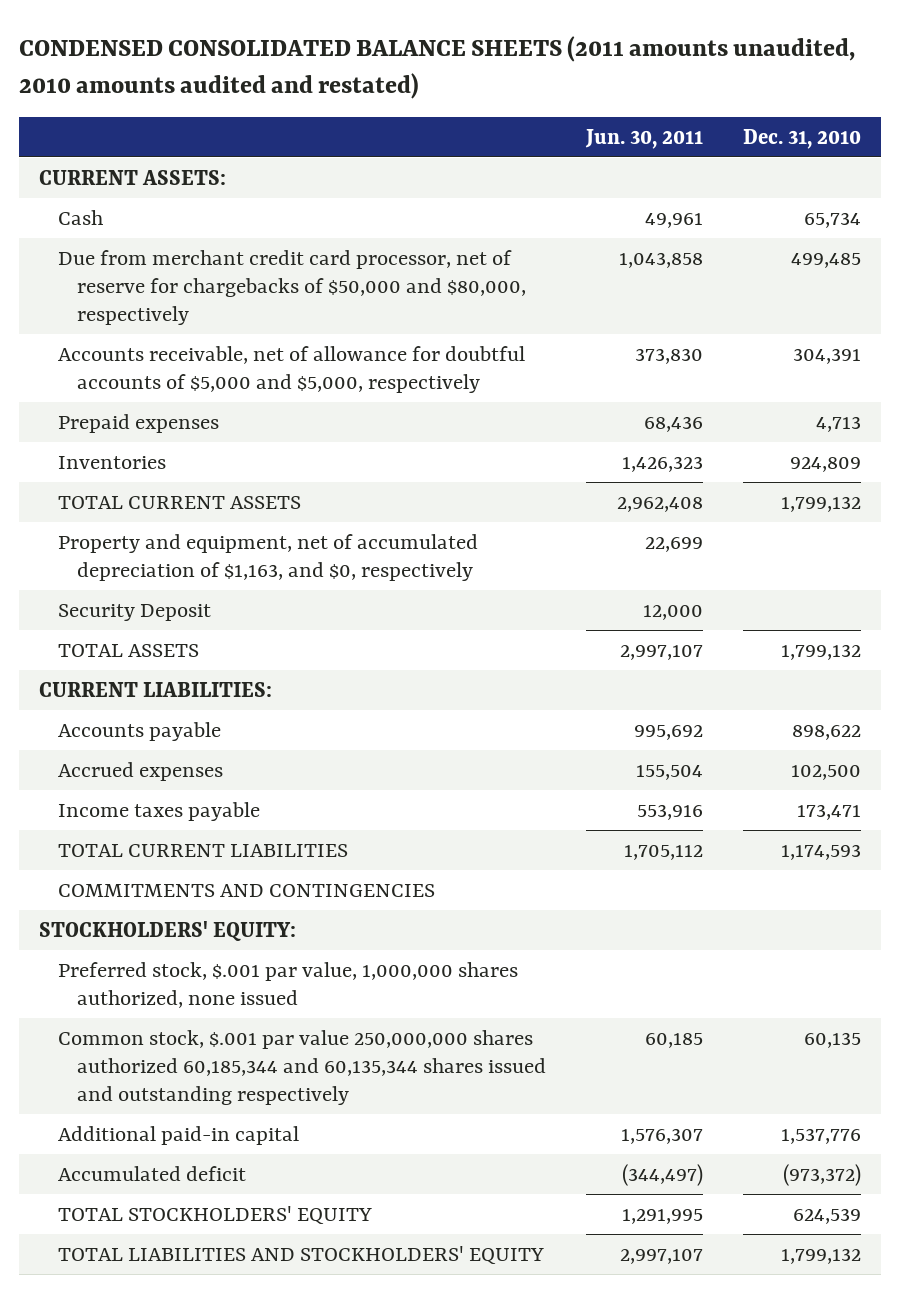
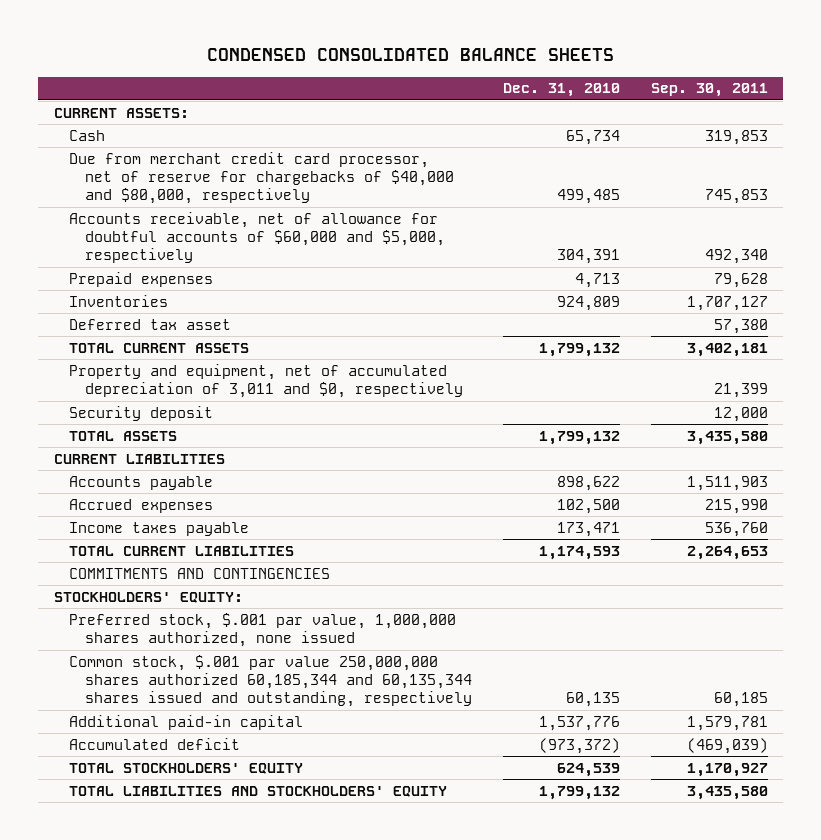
[19,36,856,100] CONDENSED CONSOLIDATED BALANCE SHEETS (2011 amounts unaudited, 2010 amounts audited and restated) -> [206,48,614,62] CONDENSED CONSOLIDATED BALANCE SHEETS
[585,128,704,149] Jun. 30, 2011 -> none
none -> [650,83,768,98] Sep. 30, 2011
[58,249,527,326] Due from merchant credit card processor, net of reserve for chargebacks of $50,000 and $80,000, respectively -> [69,151,454,205] Due from merchant credit card processor, net of reserve for chargebacks of $40,000 and $80,000, respectively
[58,345,526,393] Accounts receivable, net of allowance for doubtful accounts of $5,000 and $5,000, respectively -> [69,211,445,264] Accounts receivable, net of allowance for doubtful accounts of $60,000 and $5,000, respectively
none -> [69,318,232,330] Deferred tax asset
[58,533,479,581] Property and equipment, net of accumulated depreciation of $1,163, and $0, respectively -> [69,363,463,399] Property and equipment, net of accumulated depreciation of 3,011 and $0, respectively
[58,603,212,621] Security Deposit -> [69,405,214,421] Security deposit
[39,681,273,697] CURRENT LIABILITIES: -> [53,453,225,464] CURRENT LIABILITIES
[58,1029,547,1106] Common stock, $.001 par value 250,000,000 shares authorized 60,185,344 and 60,135,344 shares issued and outstanding respectively -> [69,654,472,708] Common stock, $.001 par value 250,000,000 shares authorized 60,185,344 and 60,135,344 shares issued and outstanding, respectively

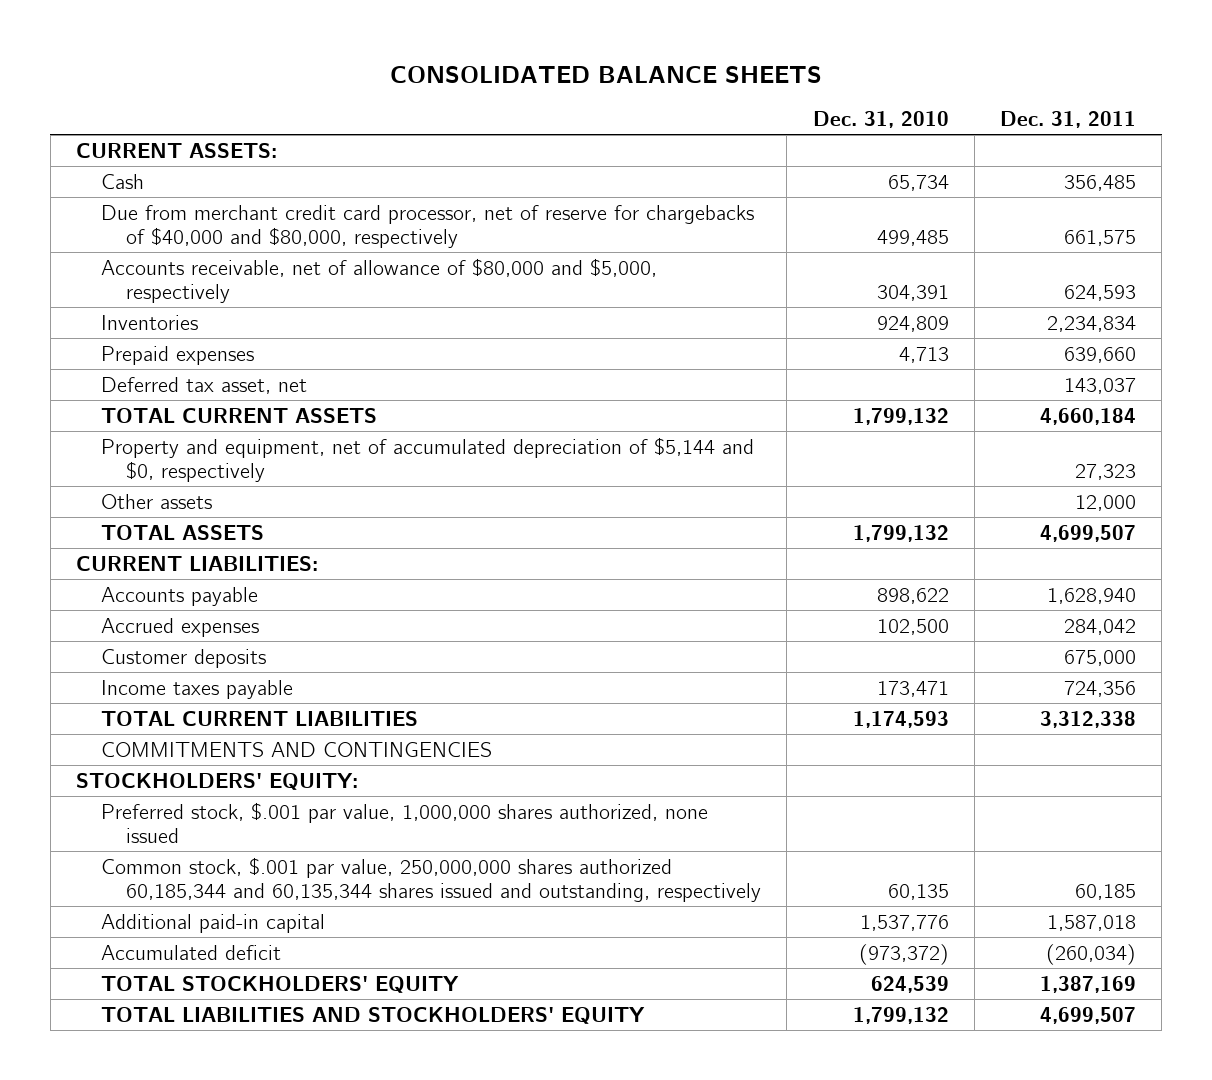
[206,48,614,62] CONDENSED CONSOLIDATED BALANCE SHEETS -> [389,65,822,83] CONSOLIDATED BALANCE SHEETS
[650,83,768,98] Sep. 30, 2011 -> none
none -> [999,111,1136,129] Dec. 31, 2011
[69,211,445,264] Accounts receivable, net of allowance for doubtful accounts of $60,000 and $5,000, respectively -> [100,257,657,303] Accounts receivable, net of allowance of $80,000 and $5,000, respectively
[69,271,214,287] Prepaid expenses -> [100,345,254,365] Prepaid expenses
[69,318,232,330] Deferred tax asset -> [100,376,307,394] Deferred tax asset, net
[69,405,214,421] Security deposit -> none
[69,363,463,399] Property and equipment, net of accumulated depreciation of 3,011 and $0, respectively -> [100,436,754,482] Property and equipment, net of accumulated depreciation of $5,144 and $0, respectively
none -> [100,493,212,509] Other assets
[53,453,225,464] CURRENT LIABILITIES -> [75,555,318,571] CURRENT LIABILITIES:
none -> [100,648,266,668] Customer deposits
[69,654,472,708] Common stock, $.001 par value 250,000,000 shares authorized 60,185,344 and 60,135,344 shares issued and outstanding, respectively -> [100,856,762,902] Common stock, $.001 par value, 250,000,000 shares authorized 60,185,344 and 60,135,344 shares issued and outstanding, respectively

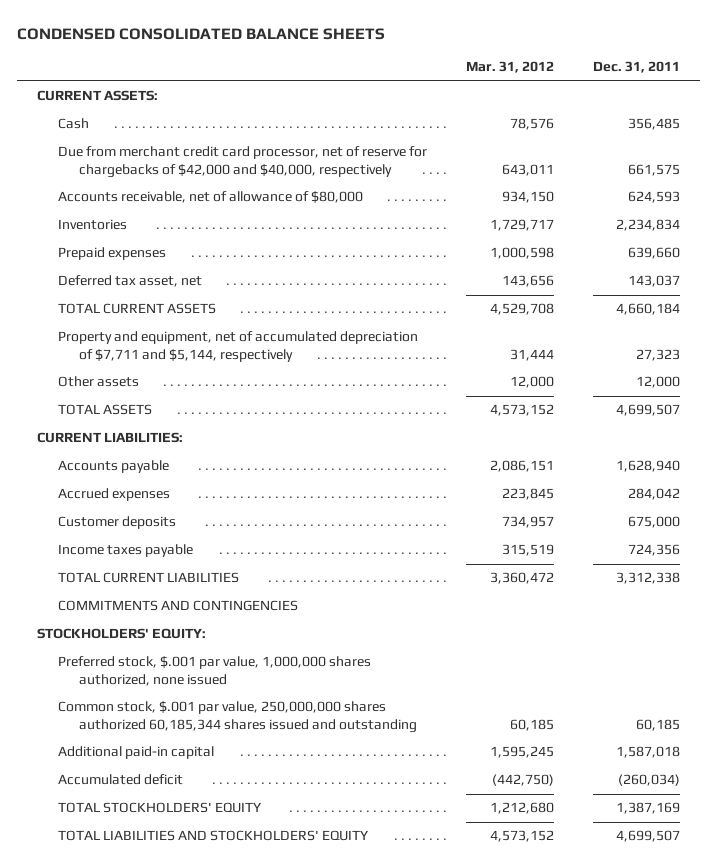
[389,65,822,83] CONSOLIDATED BALANCE SHEETS -> [17,28,386,41] CONDENSED CONSOLIDATED BALANCE SHEETS
[812,111,949,129] Dec. 31, 2010 -> none
none -> [466,61,555,74] Mar. 31, 2012
[100,204,754,248] Due from merchant credit card processor, net of reserve for chargebacks of $40,000 and $80,000, respectively -> [58,146,428,178] Due from merchant credit card processor, net of reserve for chargebacks of $42,000 and $40,000, respectively
[100,257,657,303] Accounts receivable, net of allowance of $80,000 and $5,000, respectively -> [58,191,364,204] Accounts receivable, net of allowance of $80,000
[100,436,754,482] Property and equipment, net of accumulated depreciation of $5,144 and $0, respectively -> [58,331,419,362] Property and equipment, net of accumulated depreciation of $7,711 and $5,144, respectively
[100,856,762,902] Common stock, $.001 par value, 250,000,000 shares authorized 60,185,344 and 60,135,344 shares issued and outstanding, respectively -> [58,701,418,733] Common stock, $.001 par value, 250,000,000 shares authorized 60,185,344 shares issued and outstanding

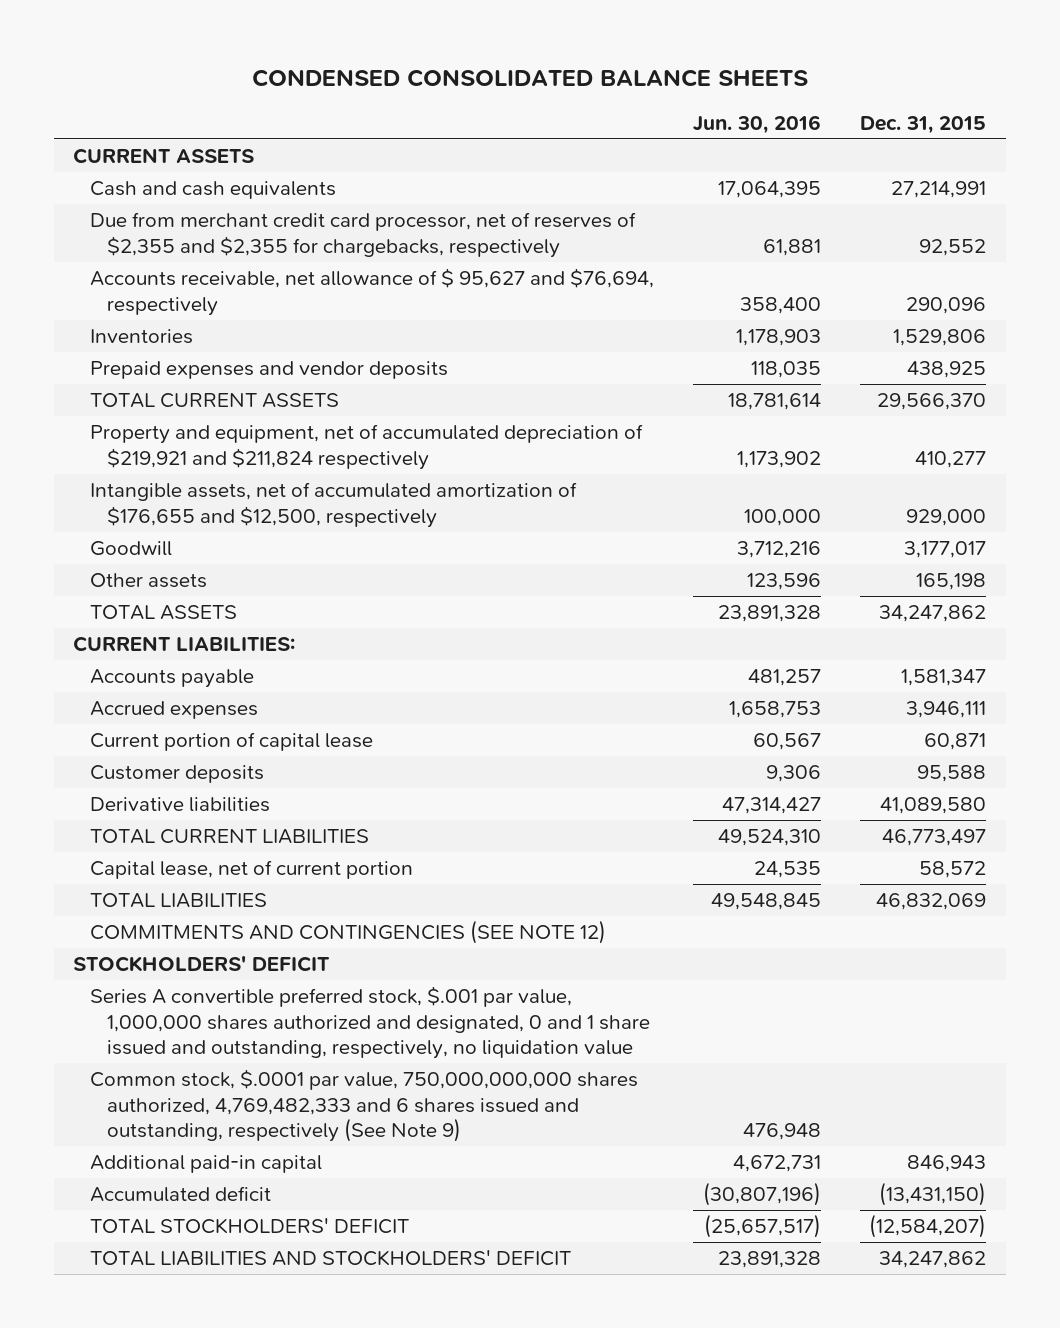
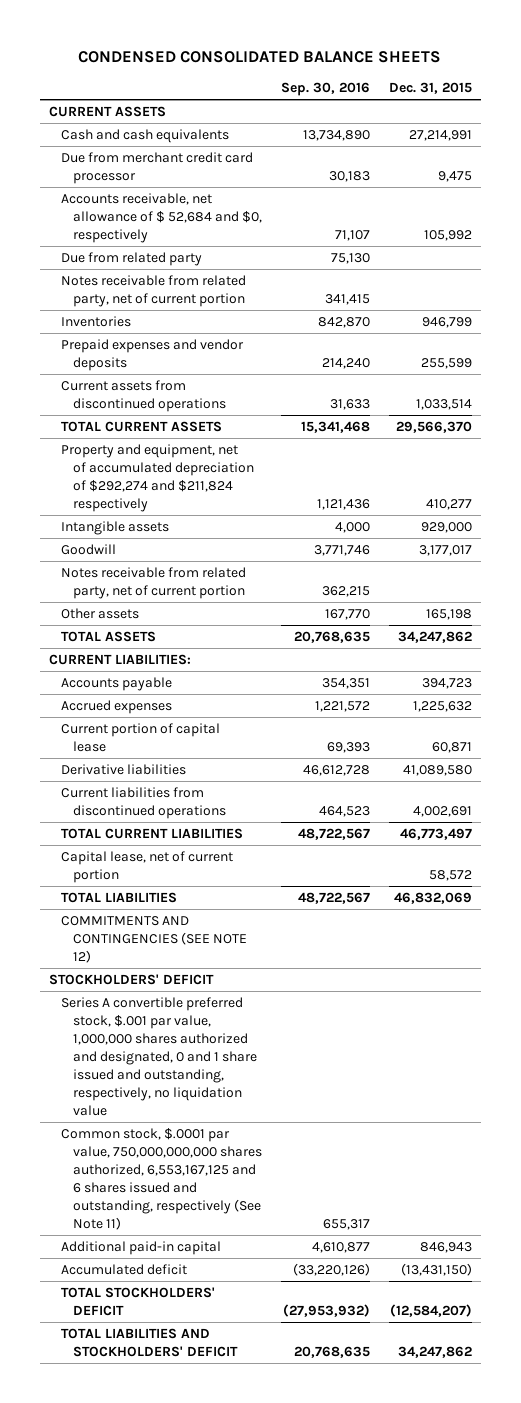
[693,114,822,134] Jun. 30, 2016 -> none
none -> [280,82,370,97] Sep. 30, 2016
[90,212,637,258] Due from merchant credit card processor, net of reserves of $2,355 and $2,355 for chargebacks, respectively -> [60,152,253,185] Due from merchant credit card processor
[919,238,987,256] 92,552 -> [437,171,472,183] 9,475
[90,268,655,316] Accounts receivable, net allowance of $ 95,627 and $76,694, respectively -> [60,193,262,244] Accounts receivable, net allowance of $ 52,684 and $0, respectively
[906,296,987,314] 290,096 -> [423,230,472,242] 105,992
none -> [60,252,202,267] Due from related party
none -> [60,275,246,308] Notes receivable from related party, net of current portion
[893,329,987,347] 1,529,806 -> [421,317,472,329] 946,799
[907,361,987,379] 438,925 -> [420,358,472,370] 255,599
none -> [60,380,226,413] Current assets from discontinued operations
[90,424,644,470] Property and equipment, net of accumulated depreciation of $219,921 and $211,824 respectively -> [60,444,254,513] Property and equipment, net of accumulated depreciation of $292,274 and $211,824 respectively
[90,482,578,528] Intangible assets, net of accumulated amortization of $176,655 and $12,500, respectively -> [60,521,169,536] Intangible assets
none -> [60,567,246,600] Notes receivable from related party, net of current portion
[901,669,987,687] 1,581,347 -> [421,678,472,690] 394,723
[906,701,987,719] 3,946,111 -> [412,701,472,713] 1,225,632
[90,765,265,784] Customer deposits -> none
none -> [60,787,226,820] Current liabilities from discontinued operations
[90,1069,639,1143] Common stock, $.0001 par value, 750,000,000,000 shares authorized, 4,769,482,333 and 6 shares issued and outstanding, respectively (See Note 9) -> [60,1128,262,1231] Common stock, $.0001 par value, 750,000,000,000 shares authorized, 6,553,167,125 and 6 shares issued and outstanding, respectively (See Note 11)

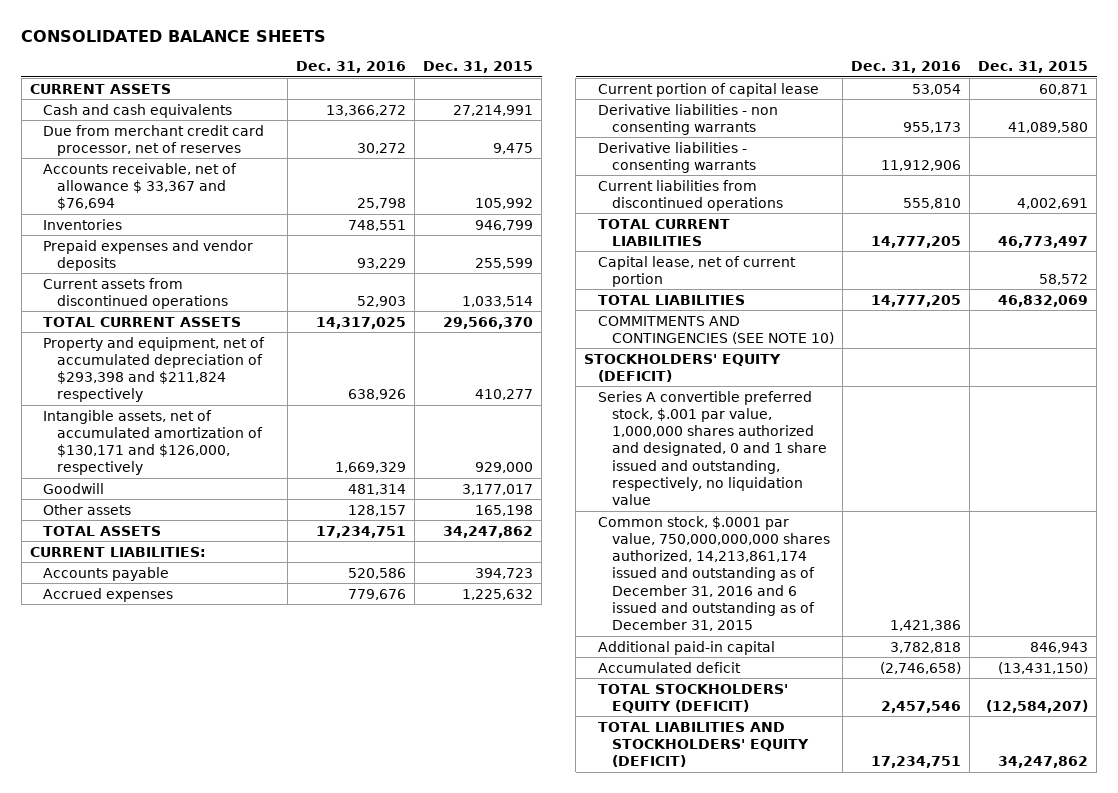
[78,50,442,63] CONDENSED CONSOLIDATED BALANCE SHEETS -> [21,30,327,43] CONSOLIDATED BALANCE SHEETS
[280,82,370,97] Sep. 30, 2016 -> none
none -> [296,61,407,74] Dec. 31, 2016
[60,252,202,267] Due from related party -> none
[60,275,246,308] Notes receivable from related party, net of current portion -> none
[60,152,253,185] Due from merchant credit card processor -> [43,124,265,156] Due from merchant credit card processor, net of reserves
[60,193,262,244] Accounts receivable, net allowance of $ 52,684 and $0, respectively -> [43,162,238,211] Accounts receivable, net of allowance $ 33,367 and $76,694
[60,444,254,513] Property and equipment, net of accumulated depreciation of $292,274 and $211,824 respectively -> [43,336,266,403] Property and equipment, net of accumulated depreciation of $293,398 and $211,824 respectively
[60,521,169,536] Intangible assets -> [43,409,264,476] Intangible assets, net of accumulated amortization of $130,171 and $126,000, respectively
[60,567,246,600] Notes receivable from related party, net of current portion -> none
[60,764,186,776] Derivative liabilities -> [598,103,779,135] Derivative liabilities - non consenting warrants
none -> [598,141,756,173] Derivative liabilities - consenting warrants
[60,916,247,964] COMMITMENTS AND CONTINGENCIES (SEE NOTE 12) -> [598,315,834,344] COMMITMENTS AND CONTINGENCIES (SEE NOTE 10)
[49,974,215,986] STOCKHOLDERS' DEFICIT -> [584,353,782,382] STOCKHOLDERS' EQUITY (DEFICIT)
[60,1128,262,1231] Common stock, $.0001 par value, 750,000,000,000 shares authorized, 6,553,167,125 and 6 shares issued and outstanding, respectively (See Note 11) -> [598,515,830,632] Common stock, $.0001 par value, 750,000,000,000 shares authorized, 14,213,861,174 issued and outstanding as of December 31, 2016 and 6 issued and outstanding as of December 31, 2015
[60,1287,215,1317] TOTAL STOCKHOLDERS' DEFICIT -> [598,683,789,713] TOTAL STOCKHOLDERS' EQUITY (DEFICIT)
[60,1328,238,1358] TOTAL LIABILITIES AND STOCKHOLDERS' DEFICIT -> [598,721,809,768] TOTAL LIABILITIES AND STOCKHOLDERS' EQUITY (DEFICIT)

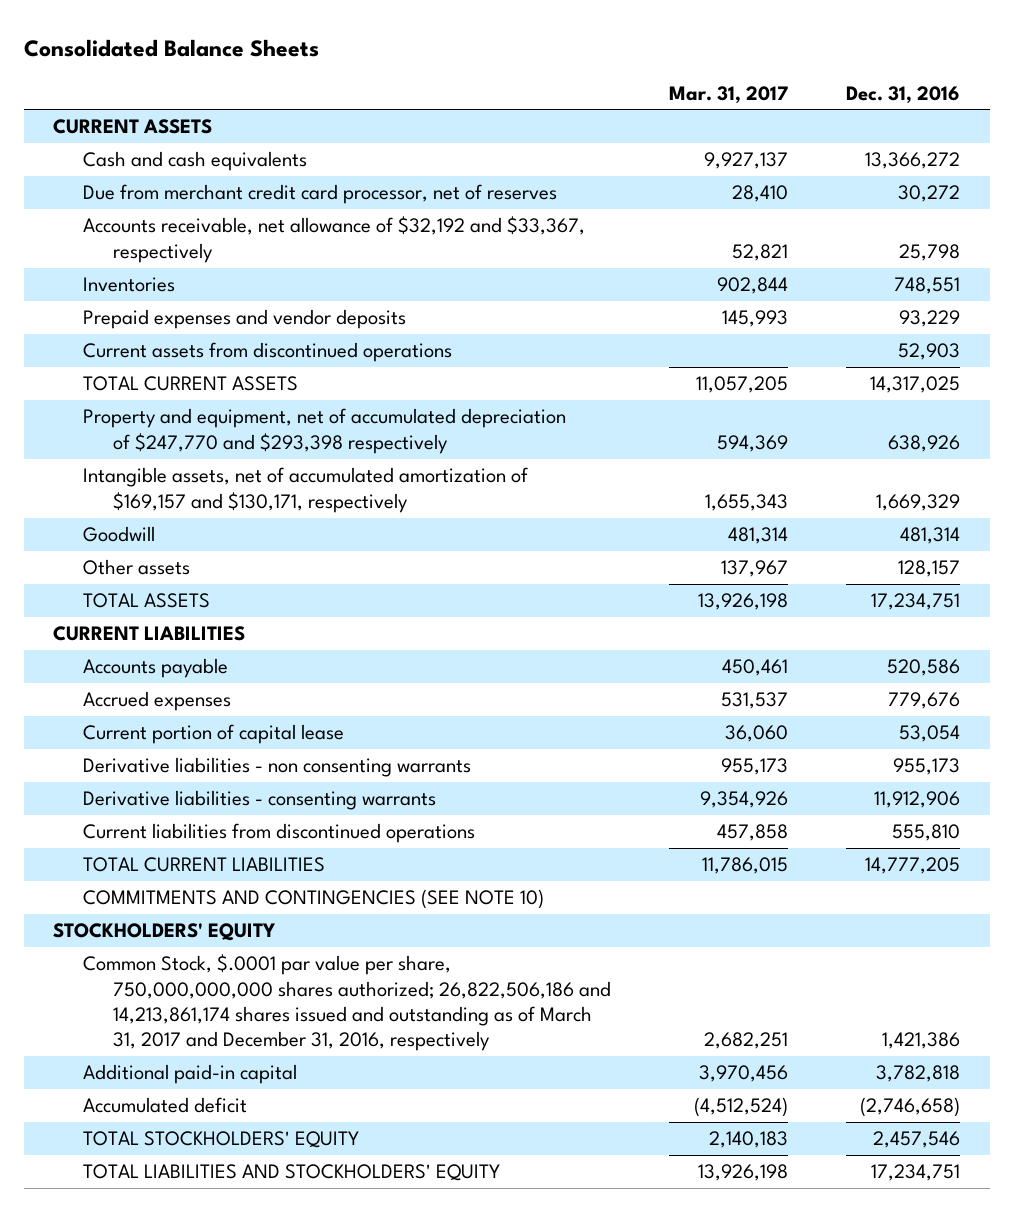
[21,30,327,43] CONSOLIDATED BALANCE SHEETS -> [23,38,319,57] Consolidated Balance Sheets
[423,61,534,74] Dec. 31, 2015 -> none
none -> [668,85,788,104] Mar. 31, 2017
[43,162,238,211] Accounts receivable, net of allowance $ 33,367 and $76,694 -> [82,216,585,263] Accounts receivable, net allowance of $32,192 and $33,367, respectively
[43,336,266,403] Property and equipment, net of accumulated depreciation of $293,398 and $211,824 respectively -> [82,408,566,454] Property and equipment, net of accumulated depreciation of $247,770 and $293,398 respectively
[43,409,264,476] Intangible assets, net of accumulated amortization of $130,171 and $126,000, respectively -> [82,467,528,513] Intangible assets, net of accumulated amortization of $169,157 and $130,171, respectively
[29,546,206,557] CURRENT LIABILITIES: -> [53,626,246,642] CURRENT LIABILITIES
[598,255,797,287] Capital lease, net of current portion -> none
[598,294,746,305] TOTAL LIABILITIES -> none
[598,390,827,506] Series A convertible preferred stock, $.001 par value, 1,000,000 shares authorized and designated, 0 and 1 share issued and outstanding, respectively, no liquidation value -> none
[584,353,782,382] STOCKHOLDERS' EQUITY (DEFICIT) -> [53,923,276,942] STOCKHOLDERS' EQUITY
[598,515,830,632] Common stock, $.0001 par value, 750,000,000,000 shares authorized, 14,213,861,174 issued and outstanding as of December 31, 2016 and 6 issued and outstanding as of December 31, 2015 -> [82,954,611,1052] Common Stock, $.0001 par value per share, 750,000,000,000 shares authorized; 26,822,506,186 and 14,213,861,174 shares issued and outstanding as of March 31, 2017 and December 31, 2016, respectively
[598,683,789,713] TOTAL STOCKHOLDERS' EQUITY (DEFICIT) -> [82,1131,359,1149] TOTAL STOCKHOLDERS' EQUITY
[598,721,809,768] TOTAL LIABILITIES AND STOCKHOLDERS' EQUITY (DEFICIT) -> [82,1164,500,1182] TOTAL LIABILITIES AND STOCKHOLDERS' EQUITY

